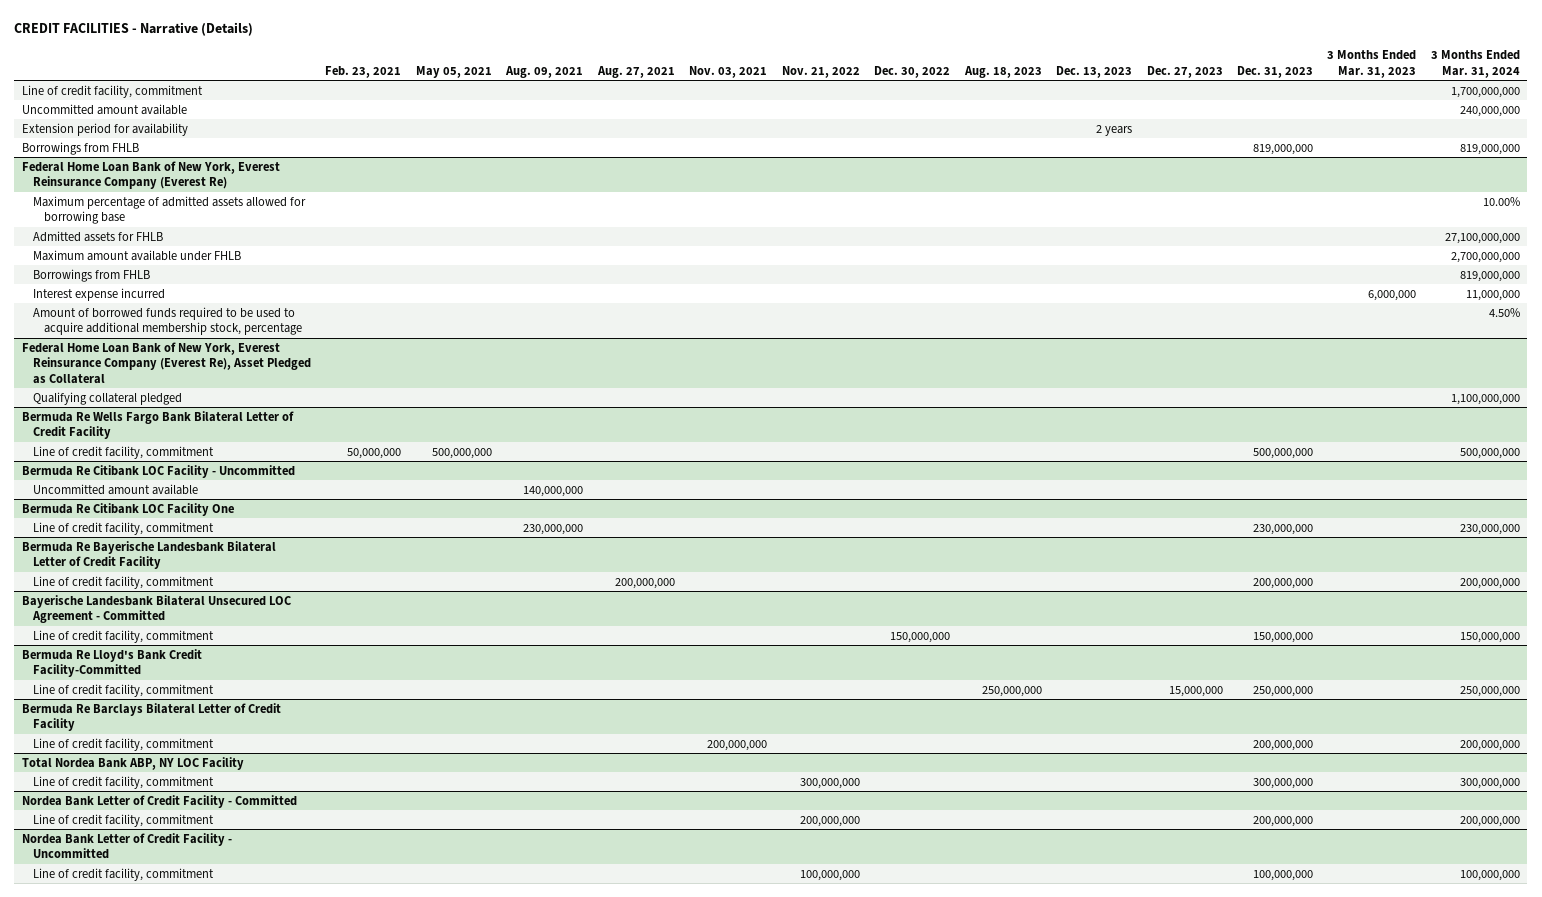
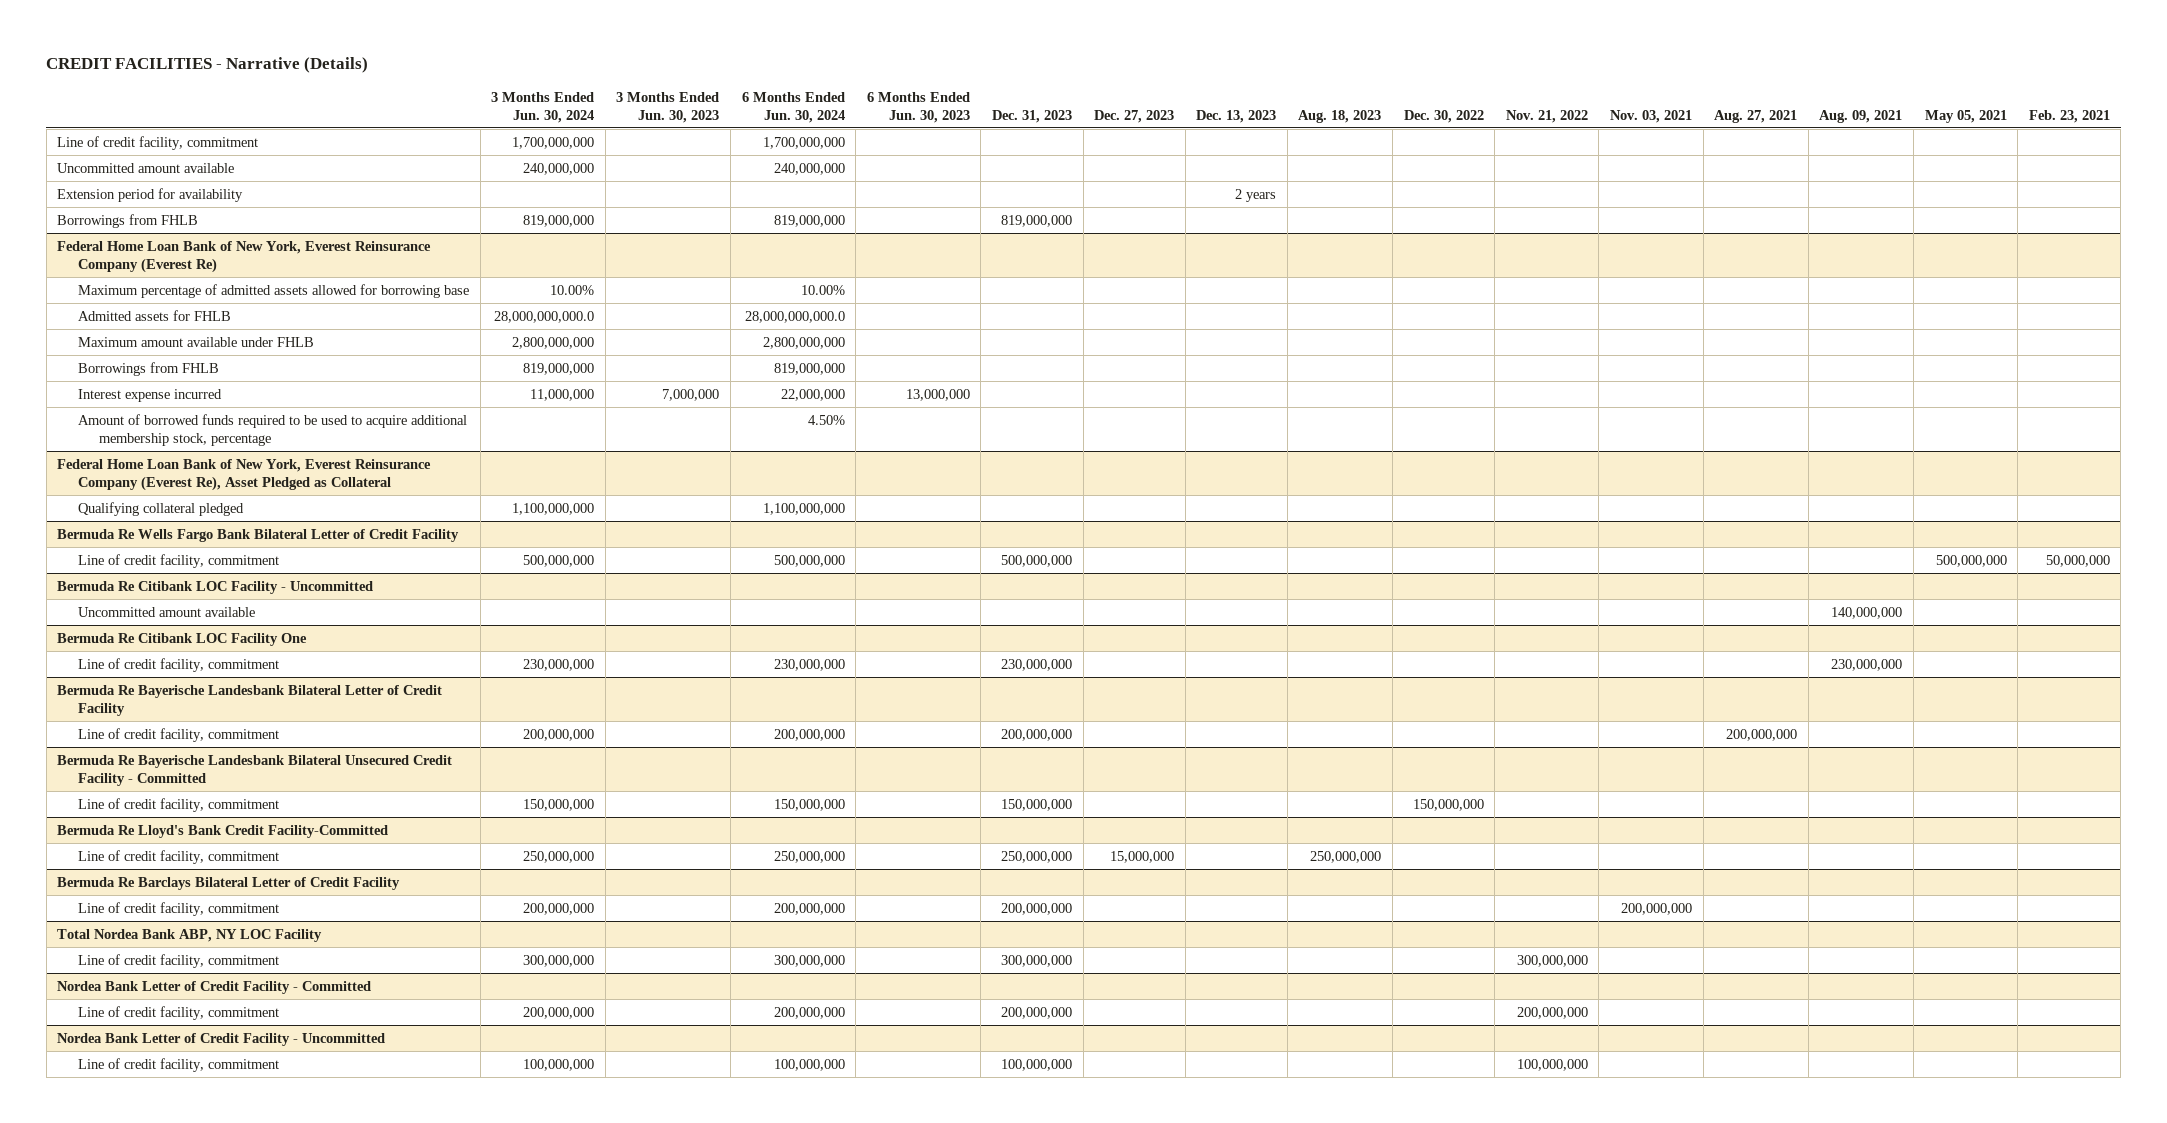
[1327,50,1417,78] 3 Months Ended Mar. 31, 2023 -> none
[1430,50,1520,78] 3 Months Ended Mar. 31, 2024 -> none
none -> [491,91,595,123] 3 Months Ended Jun. 30, 2024
none -> [616,91,720,123] 3 Months Ended Jun. 30, 2023
none -> [741,91,845,123] 6 Months Ended Jun. 30, 2024
none -> [866,91,970,123] 6 Months Ended Jun. 30, 2023
[21,594,291,624] Bayerische Landesbank Bilateral Unsecured LOC Agreement - Committed -> [57,754,453,786] Bermuda Re Bayerische Landesbank Bilateral Unsecured Credit Facility - Committed

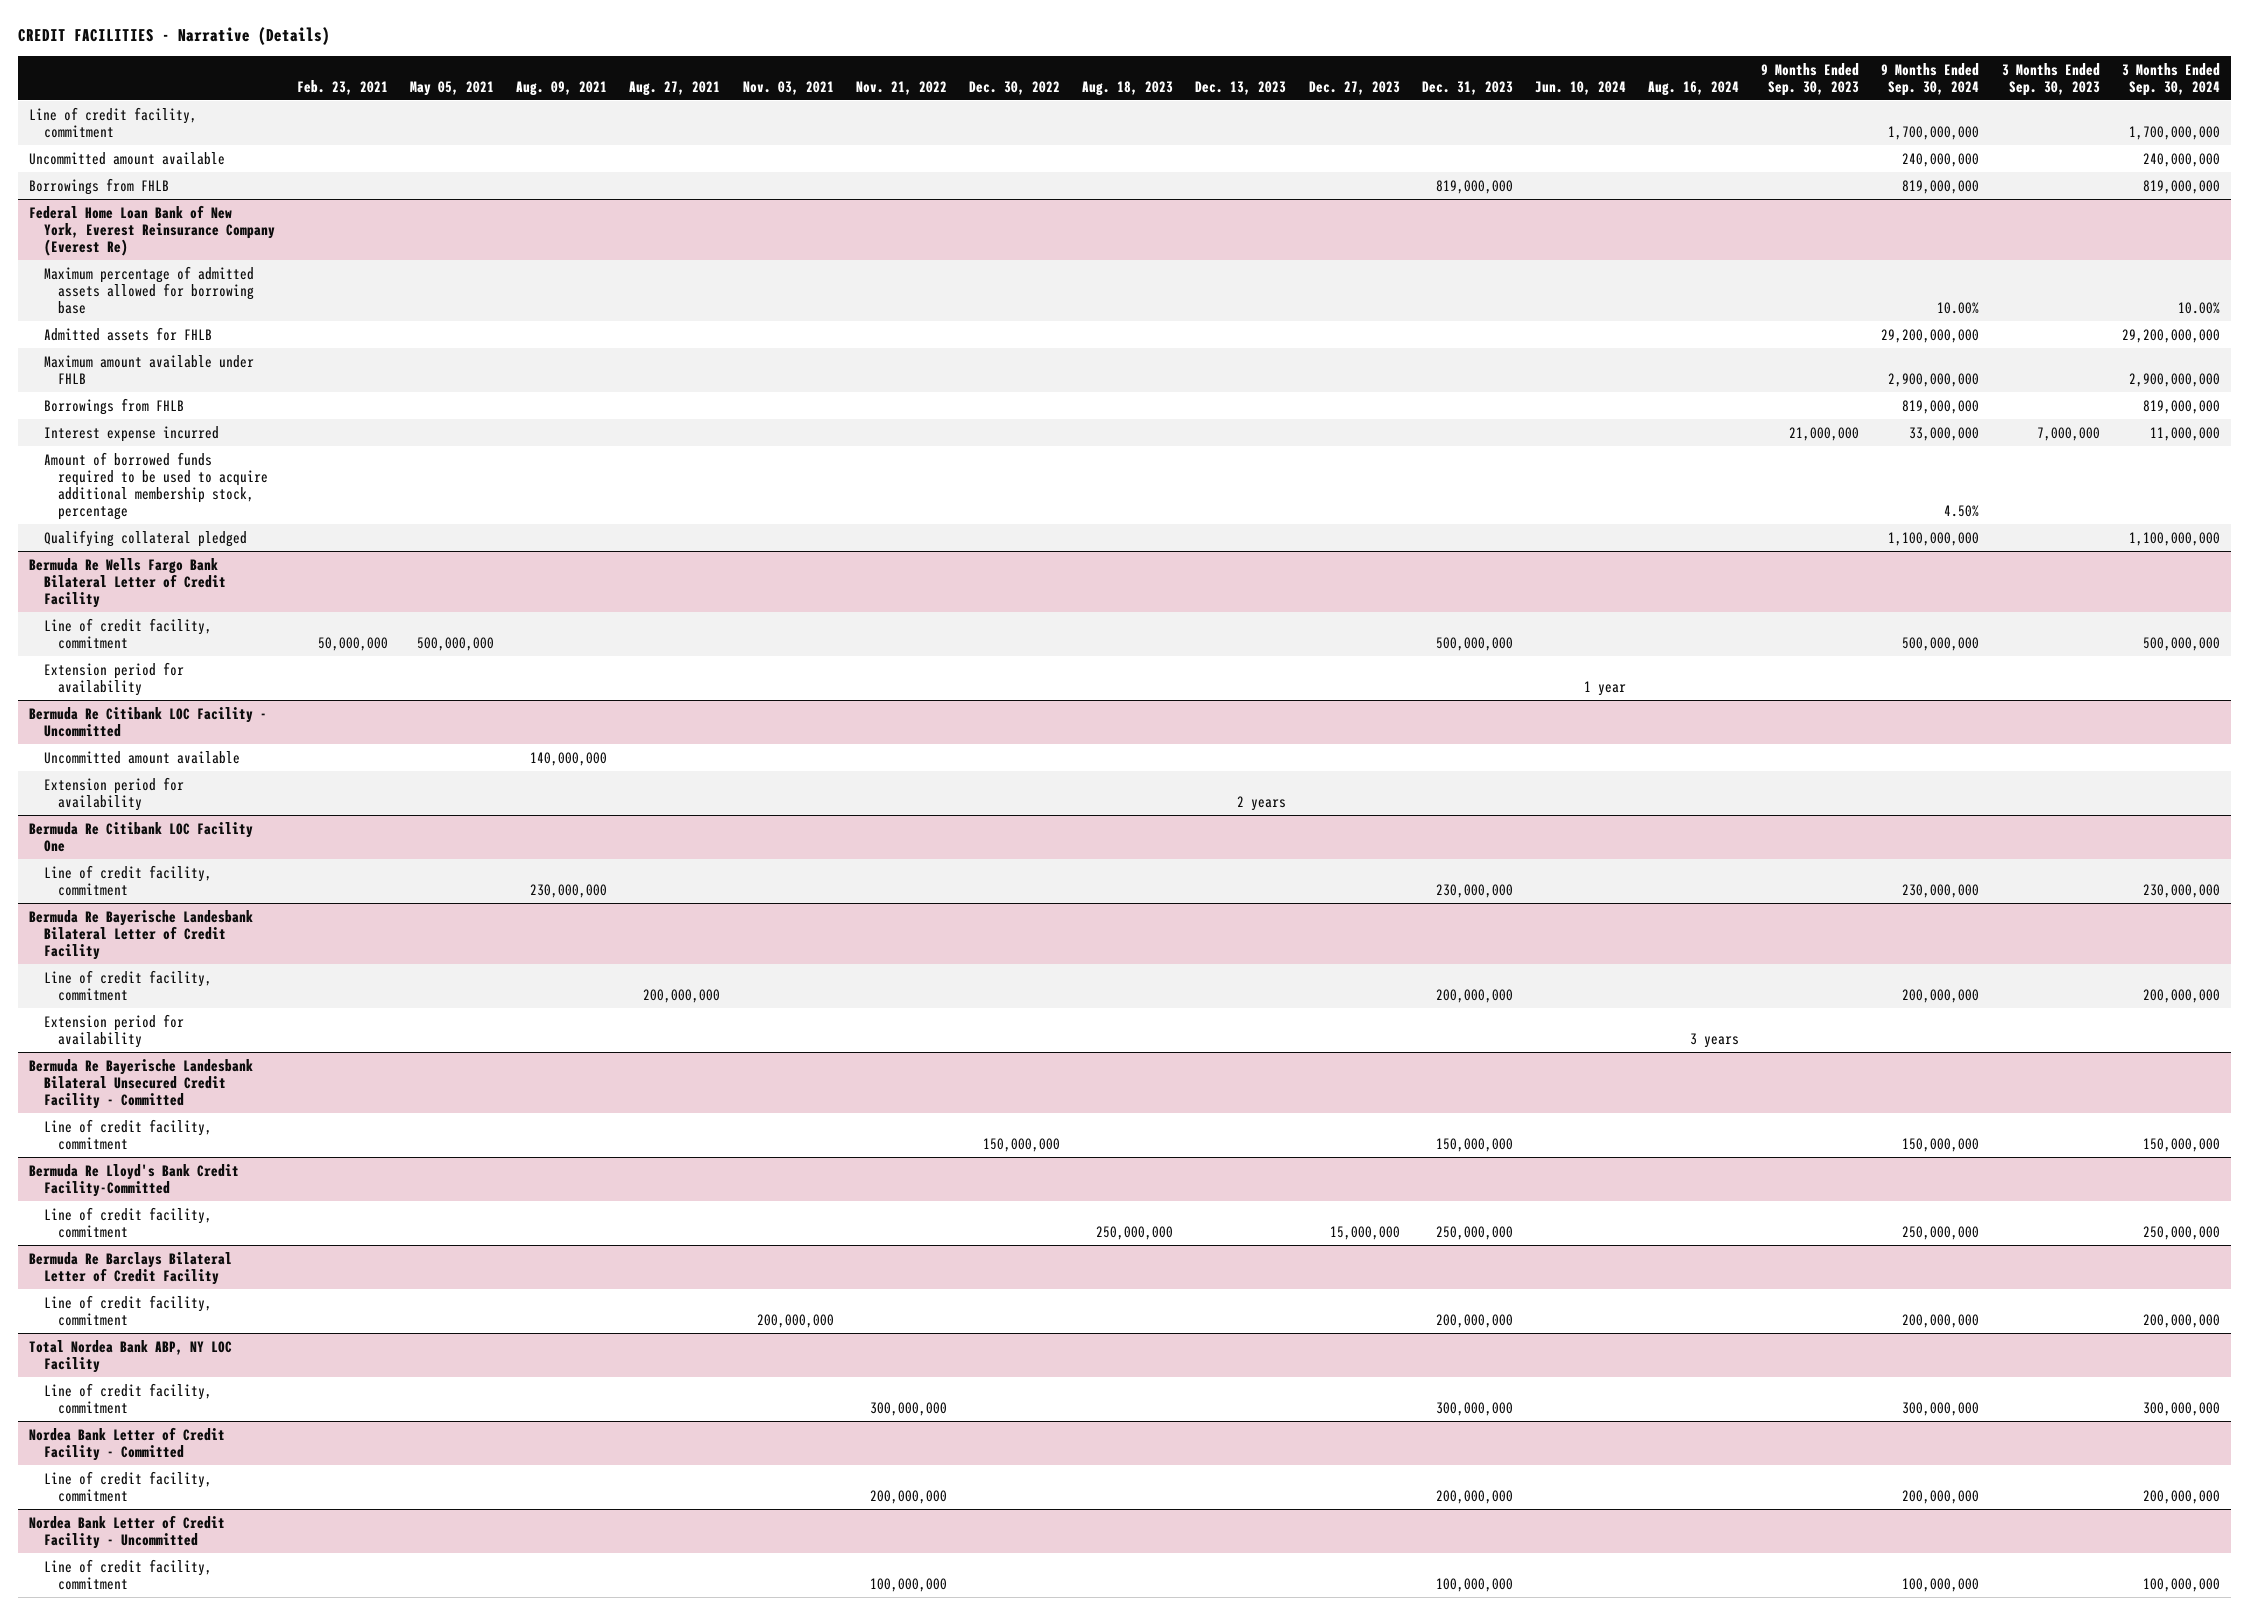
[491,91,595,123] 3 Months Ended Jun. 30, 2024 -> none
[616,91,720,123] 3 Months Ended Jun. 30, 2023 -> none
[741,91,845,123] 6 Months Ended Jun. 30, 2024 -> none
[866,91,970,123] 6 Months Ended Jun. 30, 2023 -> none
none -> [1534,80,1626,95] Jun. 10, 2024
none -> [1648,80,1740,96] Aug. 16, 2024
none -> [1761,62,1860,96] 9 Months Ended Sep. 30, 2023
none -> [1881,62,1980,96] 9 Months Ended Sep. 30, 2024
none -> [2001,62,2100,96] 3 Months Ended Sep. 30, 2023
none -> [2121,62,2220,96] 3 Months Ended Sep. 30, 2024
[57,187,244,202] Extension period for availability -> none
[57,458,432,491] Federal Home Loan Bank of New York, Everest Reinsurance Company (Everest Re), Asset Pledged as Collateral -> none
[78,501,245,516] Qualifying collateral pledged -> none
none -> [43,529,247,547] Qualifying collateral pledged
none -> [43,661,184,696] Extension period for availability
none -> [43,776,184,811] Extension period for availability
none -> [43,1013,184,1048] Extension period for availability

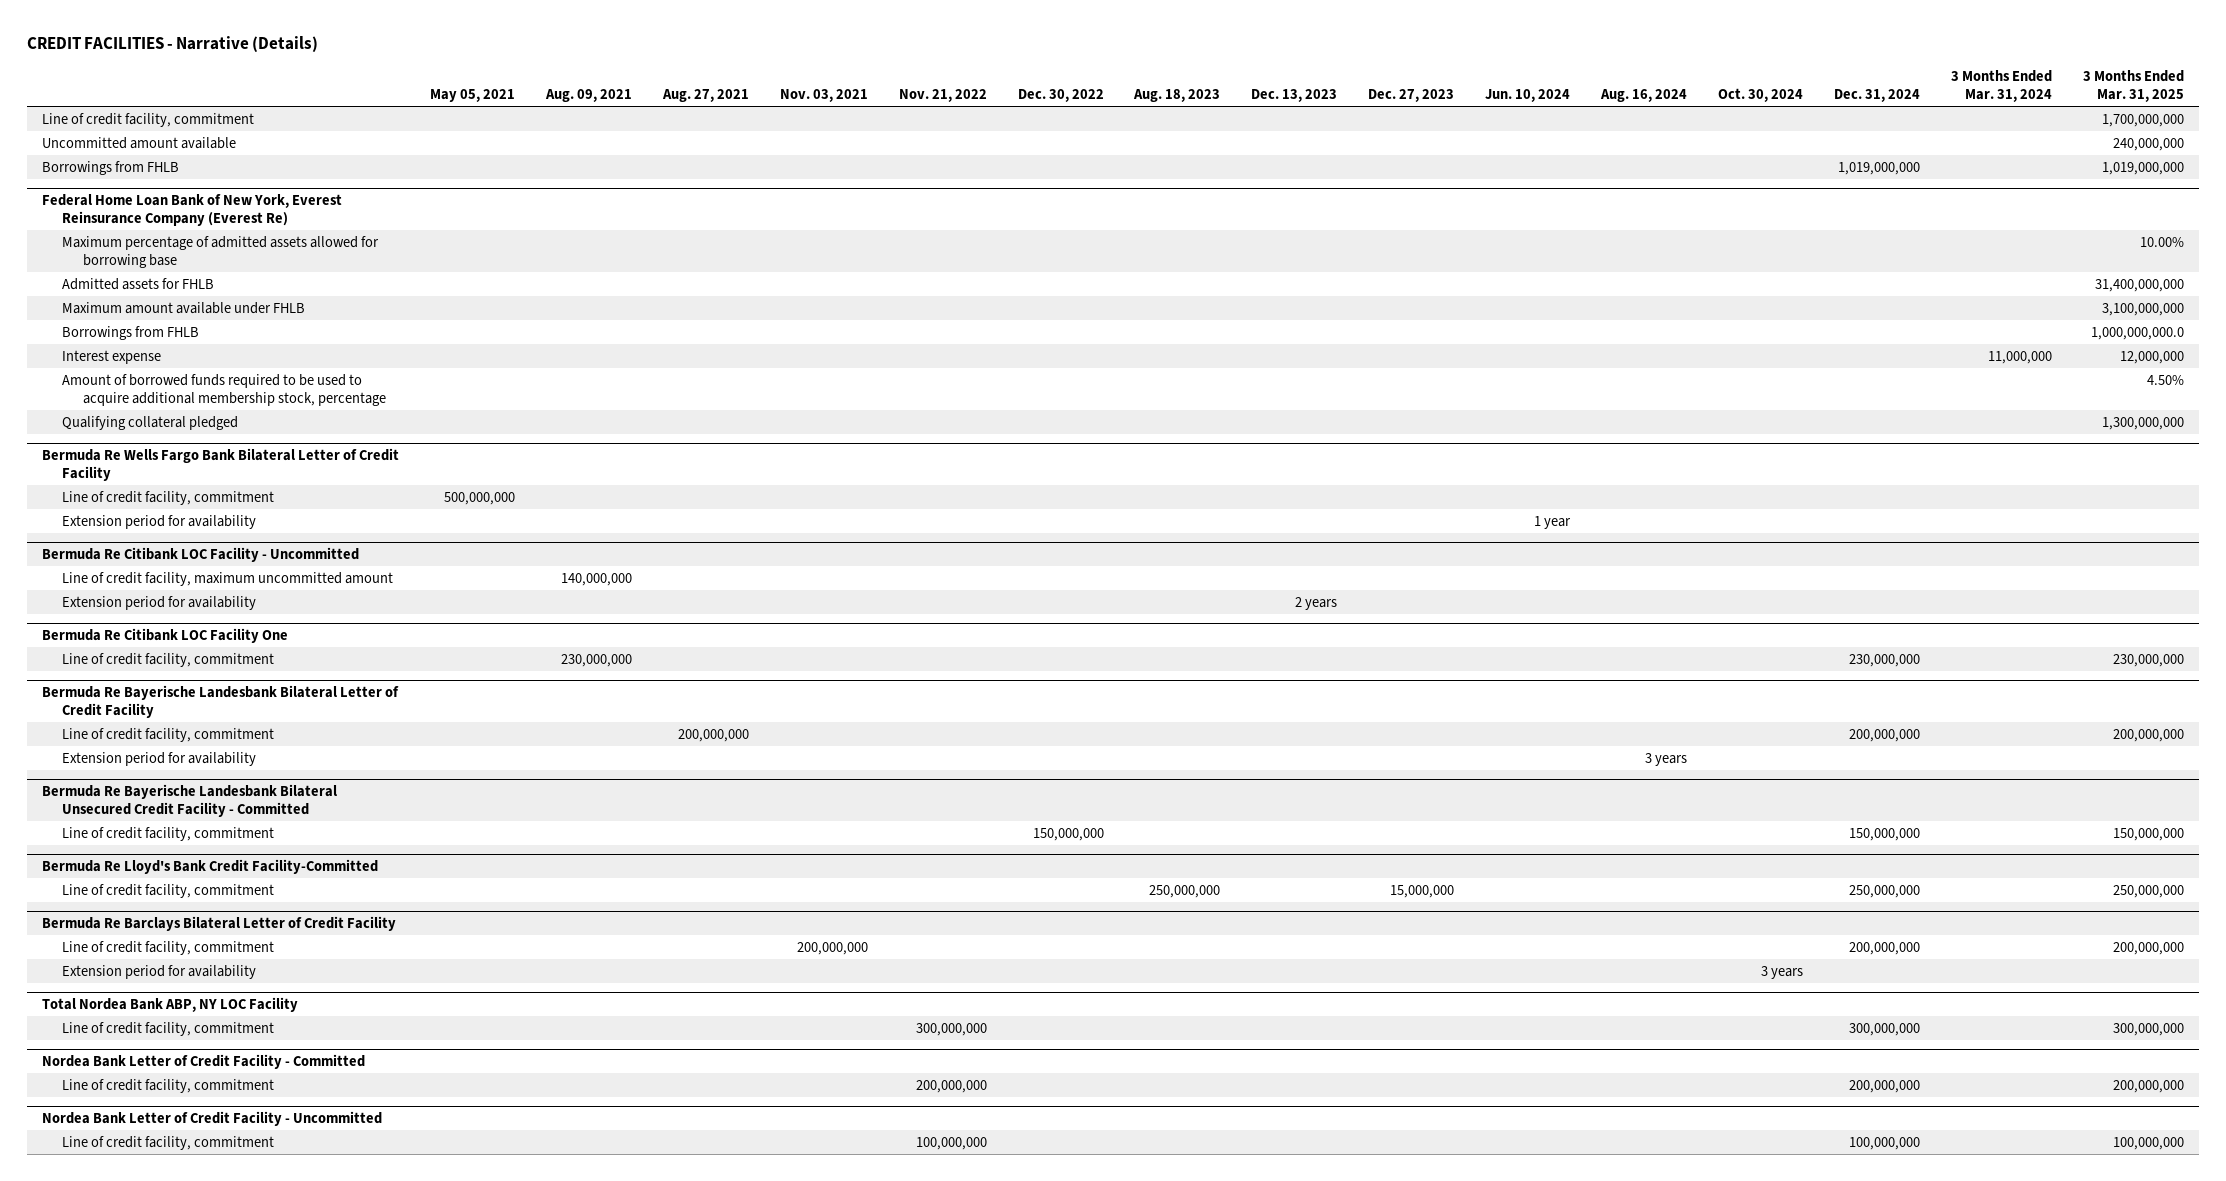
[296,79,388,95] Feb. 23, 2021 -> none
[1421,80,1513,95] Dec. 31, 2023 -> none
[1761,62,1860,96] 9 Months Ended Sep. 30, 2023 -> none
[1881,62,1980,96] 9 Months Ended Sep. 30, 2024 -> none
[2001,62,2100,96] 3 Months Ended Sep. 30, 2023 -> none
[2121,62,2220,96] 3 Months Ended Sep. 30, 2024 -> none
none -> [1718,88,1804,103] Oct. 30, 2024
none -> [1833,89,1920,103] Dec. 31, 2024
none -> [1950,69,2052,103] 3 Months Ended Mar. 31, 2024
none -> [2082,69,2184,103] 3 Months Ended Mar. 31, 2025
[43,425,219,442] Interest expense incurred -> [62,349,162,364] Interest expense
[43,750,240,764] Uncommitted amount available -> none
none -> [62,571,394,586] Line of credit facility, maximum uncommitted amount
none -> [62,964,257,979] Extension period for availability

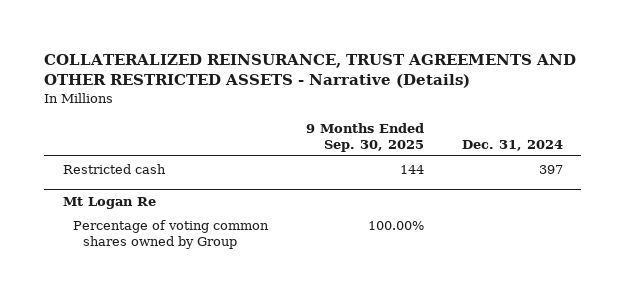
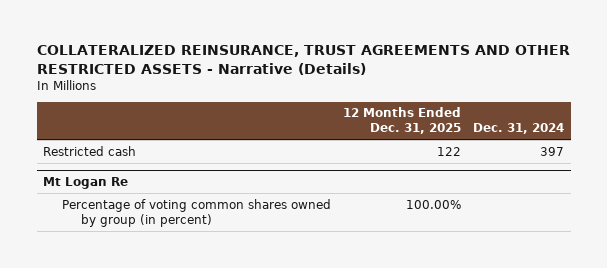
[305,122,424,152] 9 Months Ended Sep. 30, 2025 -> none
none -> [343,107,462,135] 12 Months Ended Dec. 31, 2025
[73,219,270,249] Percentage of voting common shares owned by Group -> [61,198,331,227] Percentage of voting common shares owned by group (in percent)

